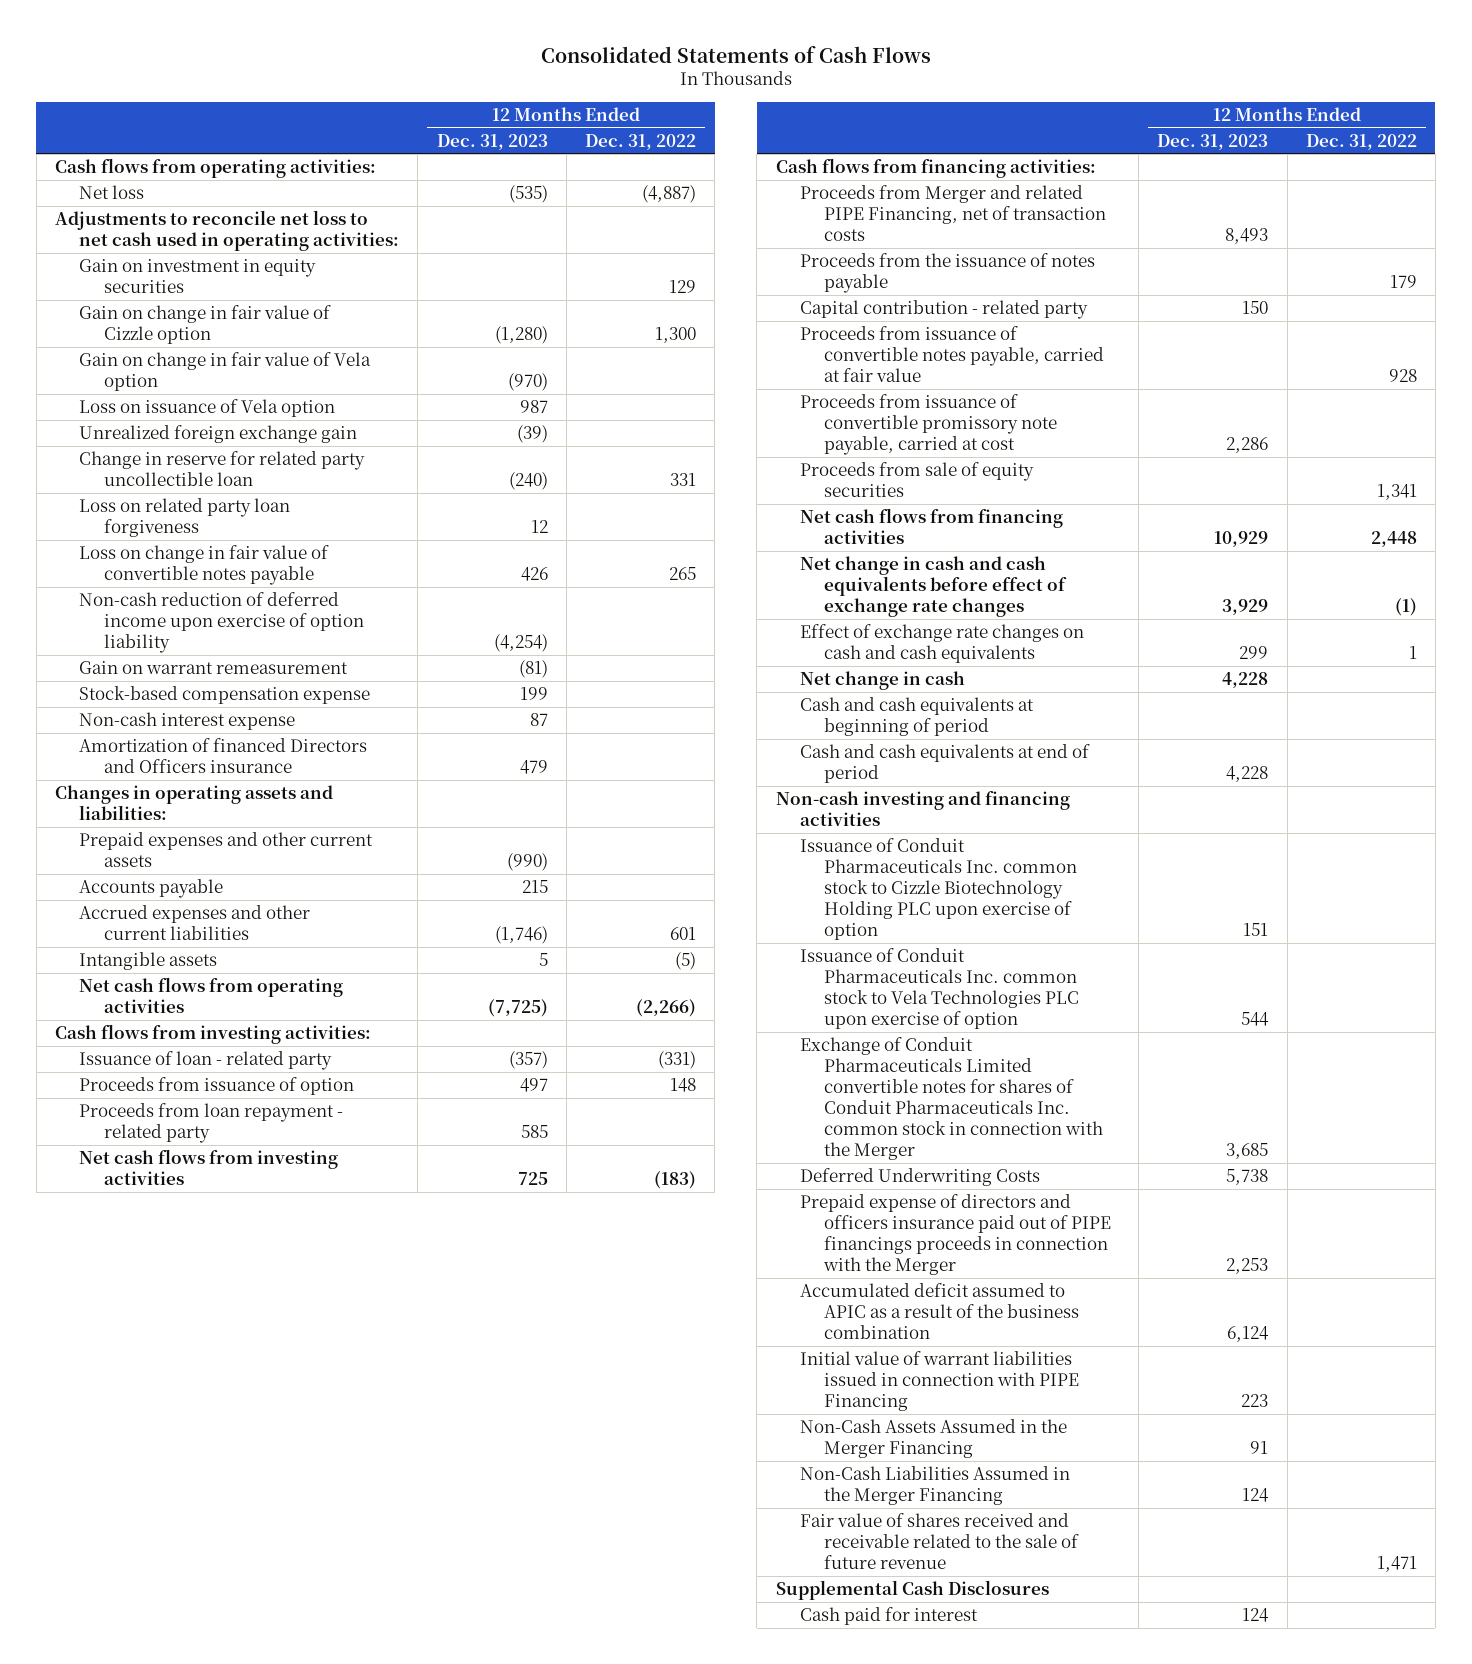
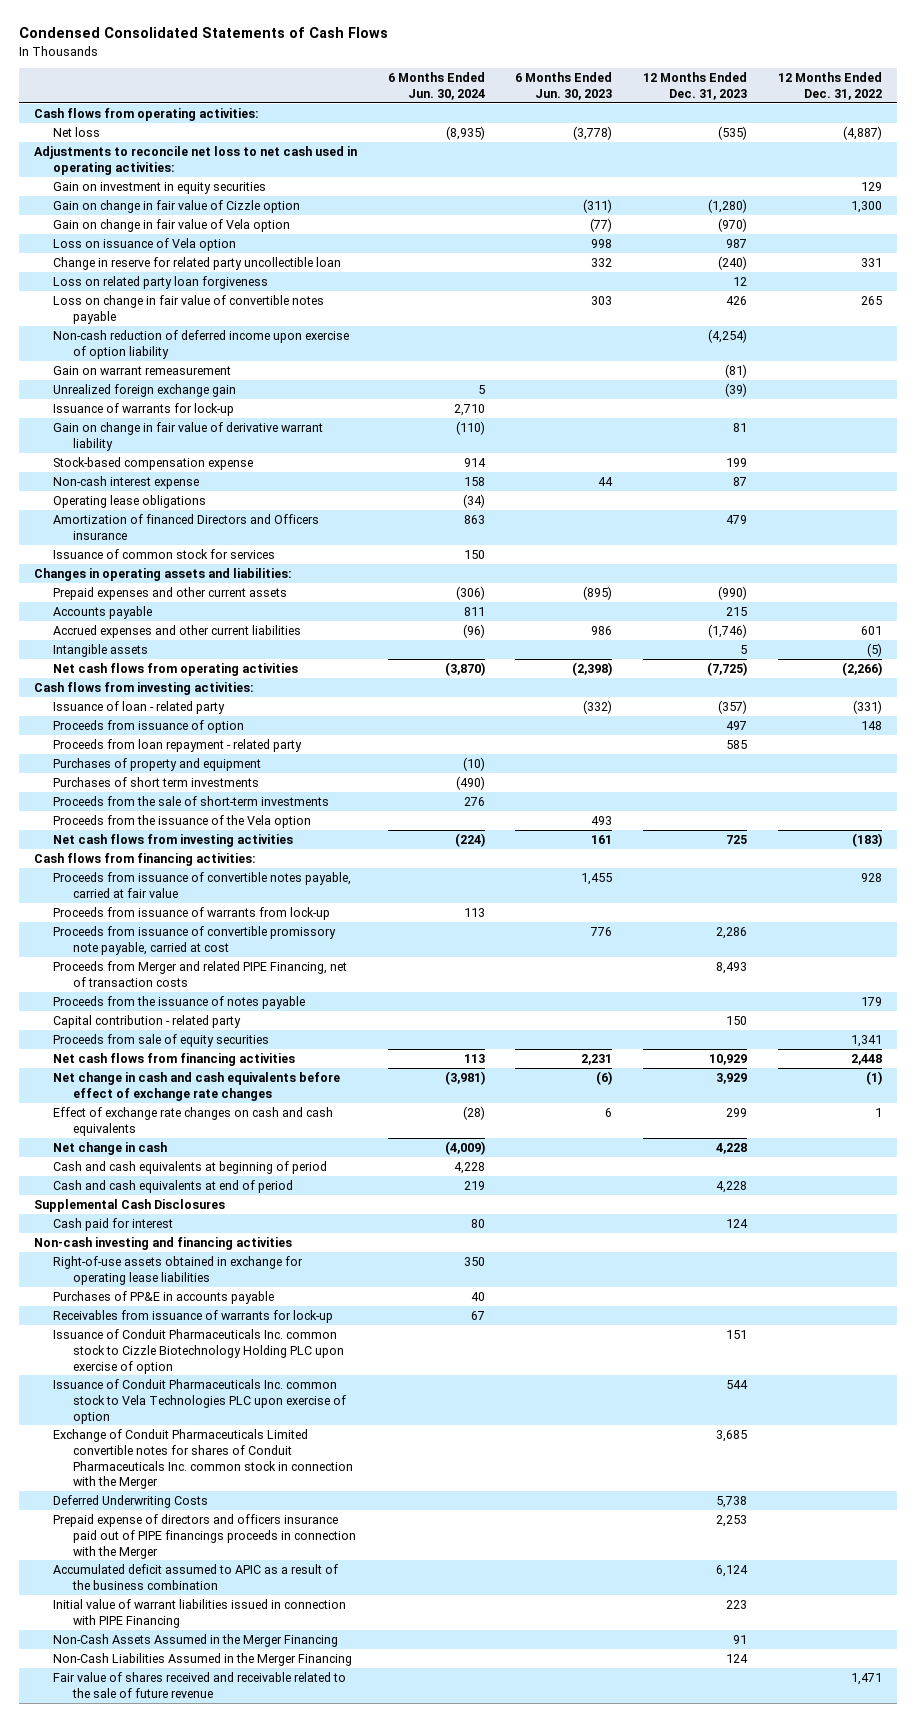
[540,45,931,63] Consolidated Statements of Cash Flows -> [18,27,388,39] Condensed Consolidated Statements of Cash Flows
none -> [387,72,485,100] 6 Months Ended Jun. 30, 2024
none -> [515,72,613,100] 6 Months Ended Jun. 30, 2023
[79,424,358,443] Unrealized foreign exchange gain -> [53,383,237,397] Unrealized foreign exchange gain
none -> [53,402,235,416] Issuance of warrants for lock-up
none -> [53,421,324,451] Gain on change in fair value of derivative warrant liability
none -> [53,494,207,508] Operating lease obligations
none -> [53,548,276,559] Issuance of common stock for services
none -> [53,757,262,771] Purchases of property and equipment
none -> [53,776,260,787] Purchases of short term investments
none -> [53,795,330,806] Proceeds from the sale of short-term investments
none -> [53,814,312,828] Proceeds from the issuance of the Vela option
[799,325,1105,382] Proceeds from issuance of convertible notes payable, carried at fair value -> [53,871,352,898] Proceeds from issuance of convertible notes payable, carried at fair value
none -> [53,906,331,920] Proceeds from issuance of warrants from lock-up
[799,393,1058,455] Proceeds from issuance of convertible promissory note payable, carried at cost -> [53,925,337,955] Proceeds from issuance of convertible promissory note payable, carried at cost
[775,1579,1049,1600] Supplemental Cash Disclosures -> [34,1198,226,1212] Supplemental Cash Disclosures
[799,1606,978,1625] Cash paid for interest -> [53,1217,174,1231] Cash paid for interest
none -> [53,1255,304,1285] Right-of-use assets obtained in exchange for operating lease liabilities
none -> [53,1290,275,1304] Purchases of PP&E in accounts payable
none -> [53,1309,334,1323] Receivables from issuance of warrants for lock-up

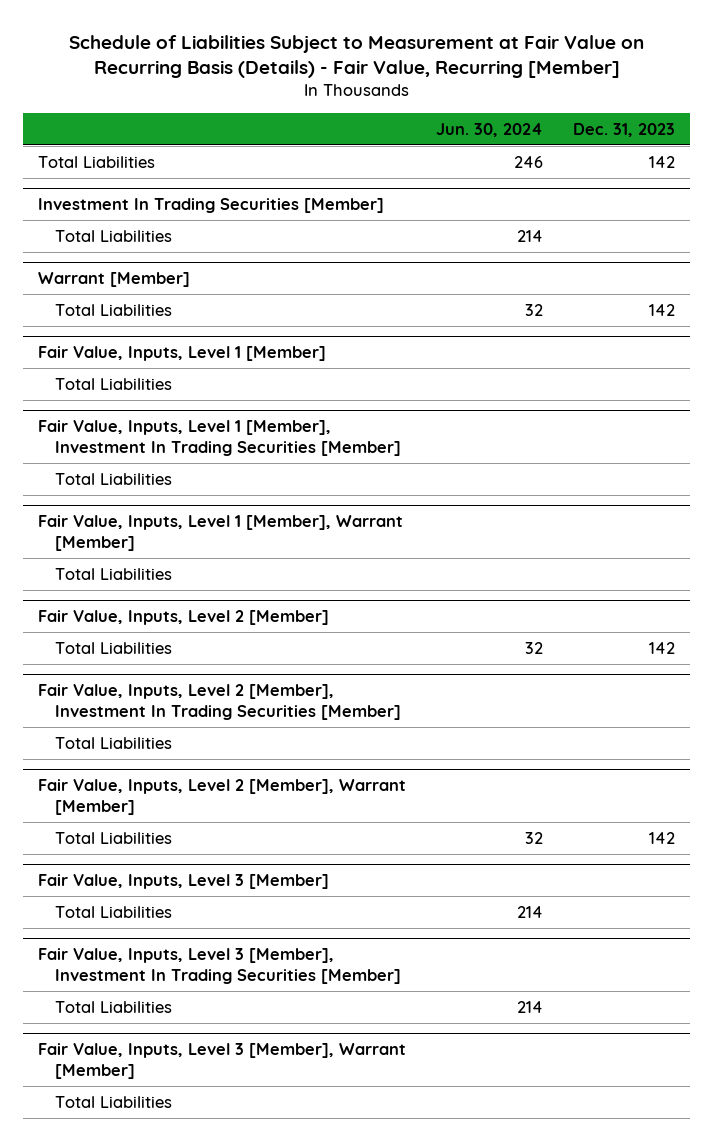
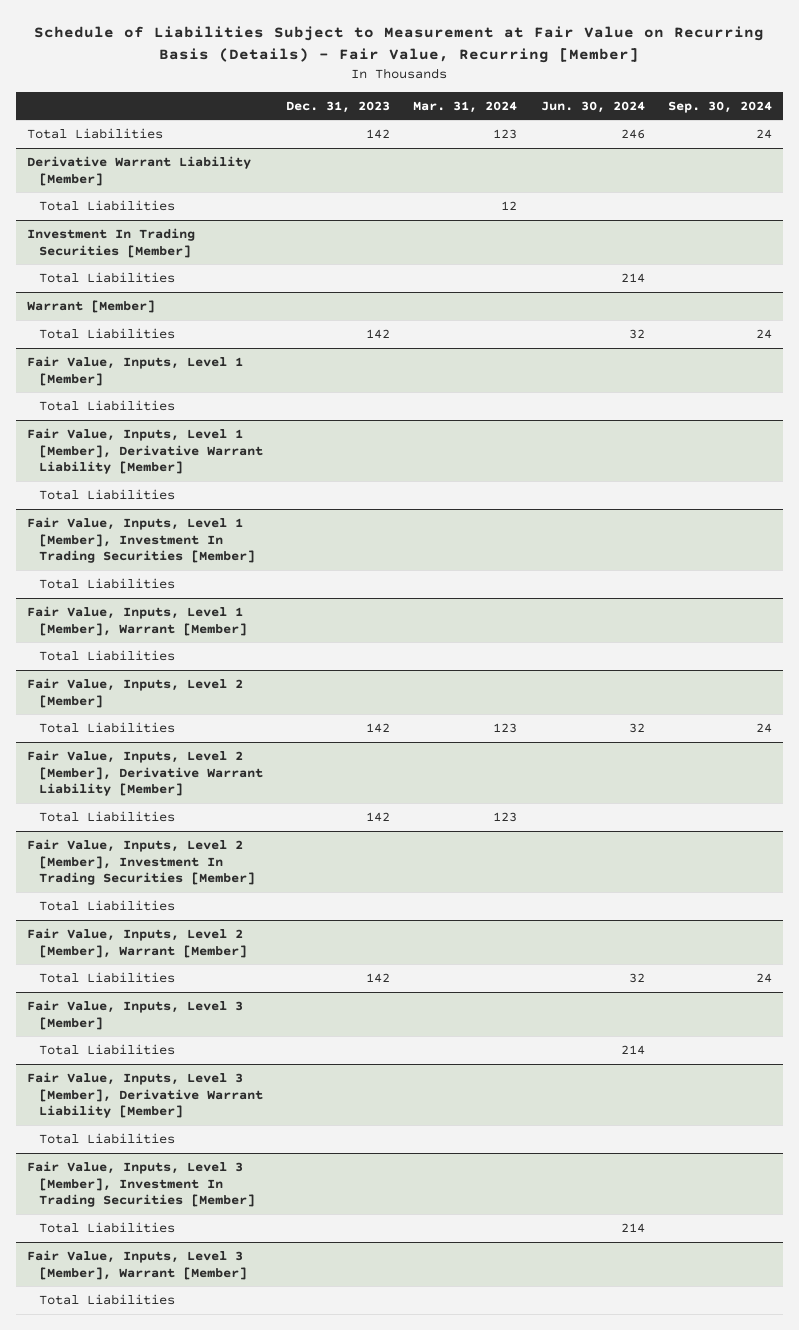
none -> [413,100,518,113] Mar. 31, 2024
none -> [667,100,772,113] Sep. 30, 2024
none -> [27,155,252,186] Derivative Warrant Liability [Member]
none -> [39,199,176,211] Total Liabilities
none -> [27,427,264,475] Fair Value, Inputs, Level 1 [Member], Derivative Warrant Liability [Member]
none -> [39,488,176,500] Total Liabilities
none -> [27,749,264,797] Fair Value, Inputs, Level 2 [Member], Derivative Warrant Liability [Member]
none -> [39,810,176,822] Total Liabilities
none -> [27,1071,264,1119] Fair Value, Inputs, Level 3 [Member], Derivative Warrant Liability [Member]
none -> [39,1132,176,1144] Total Liabilities

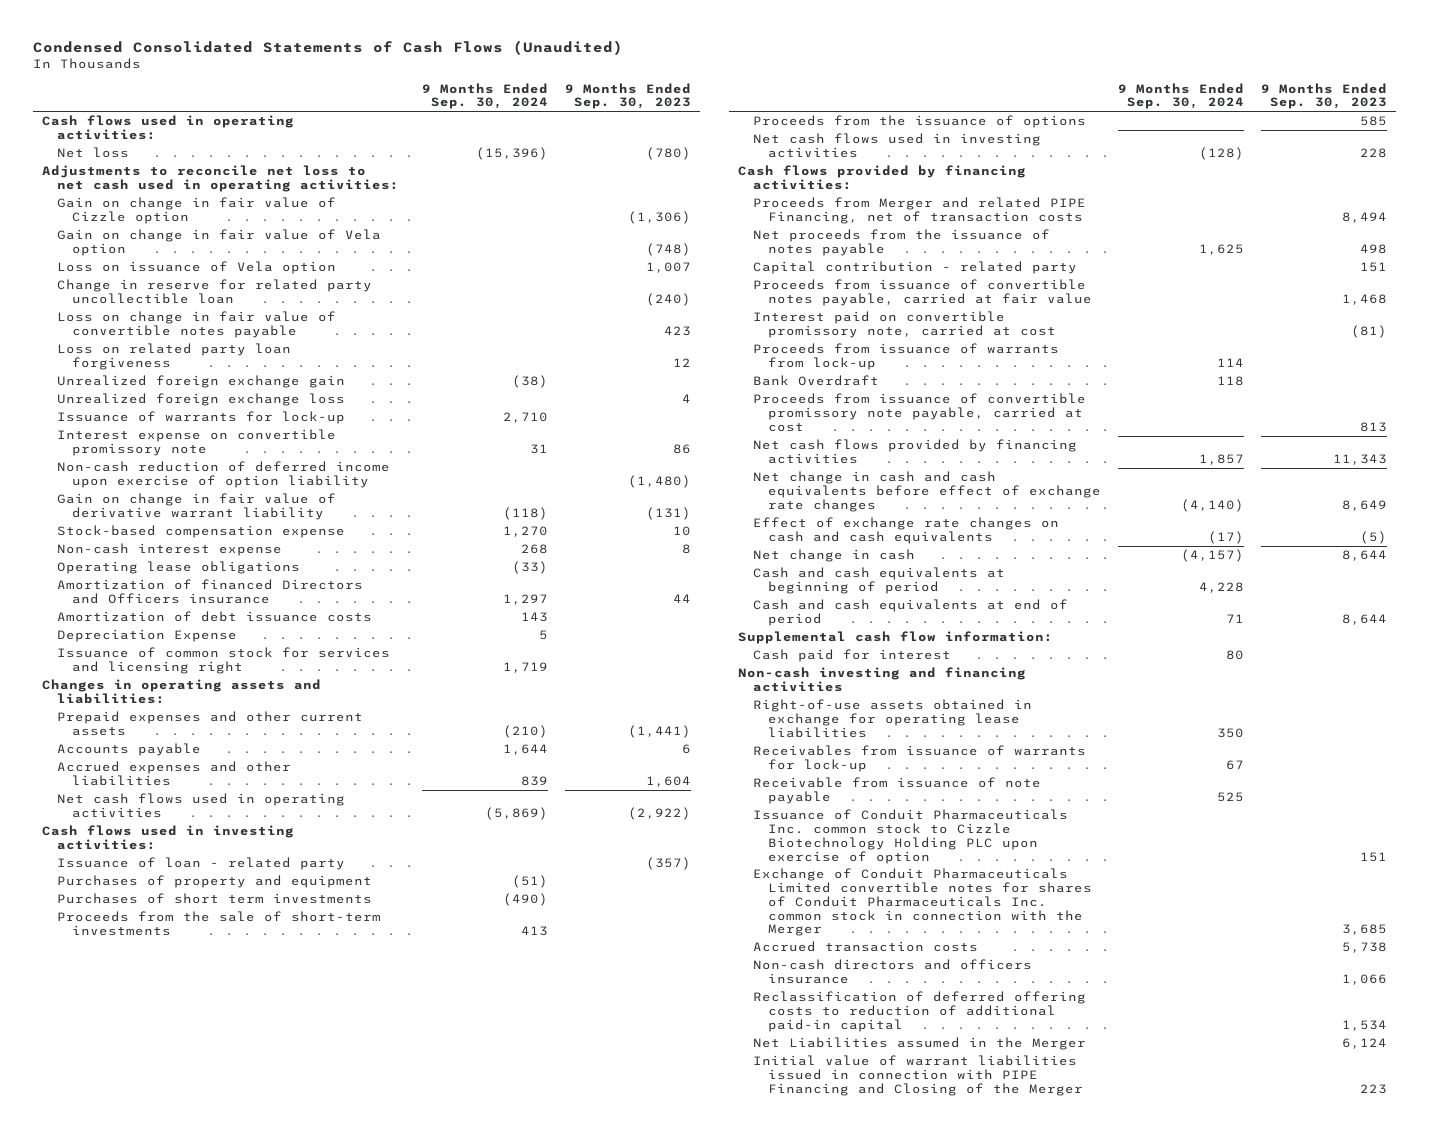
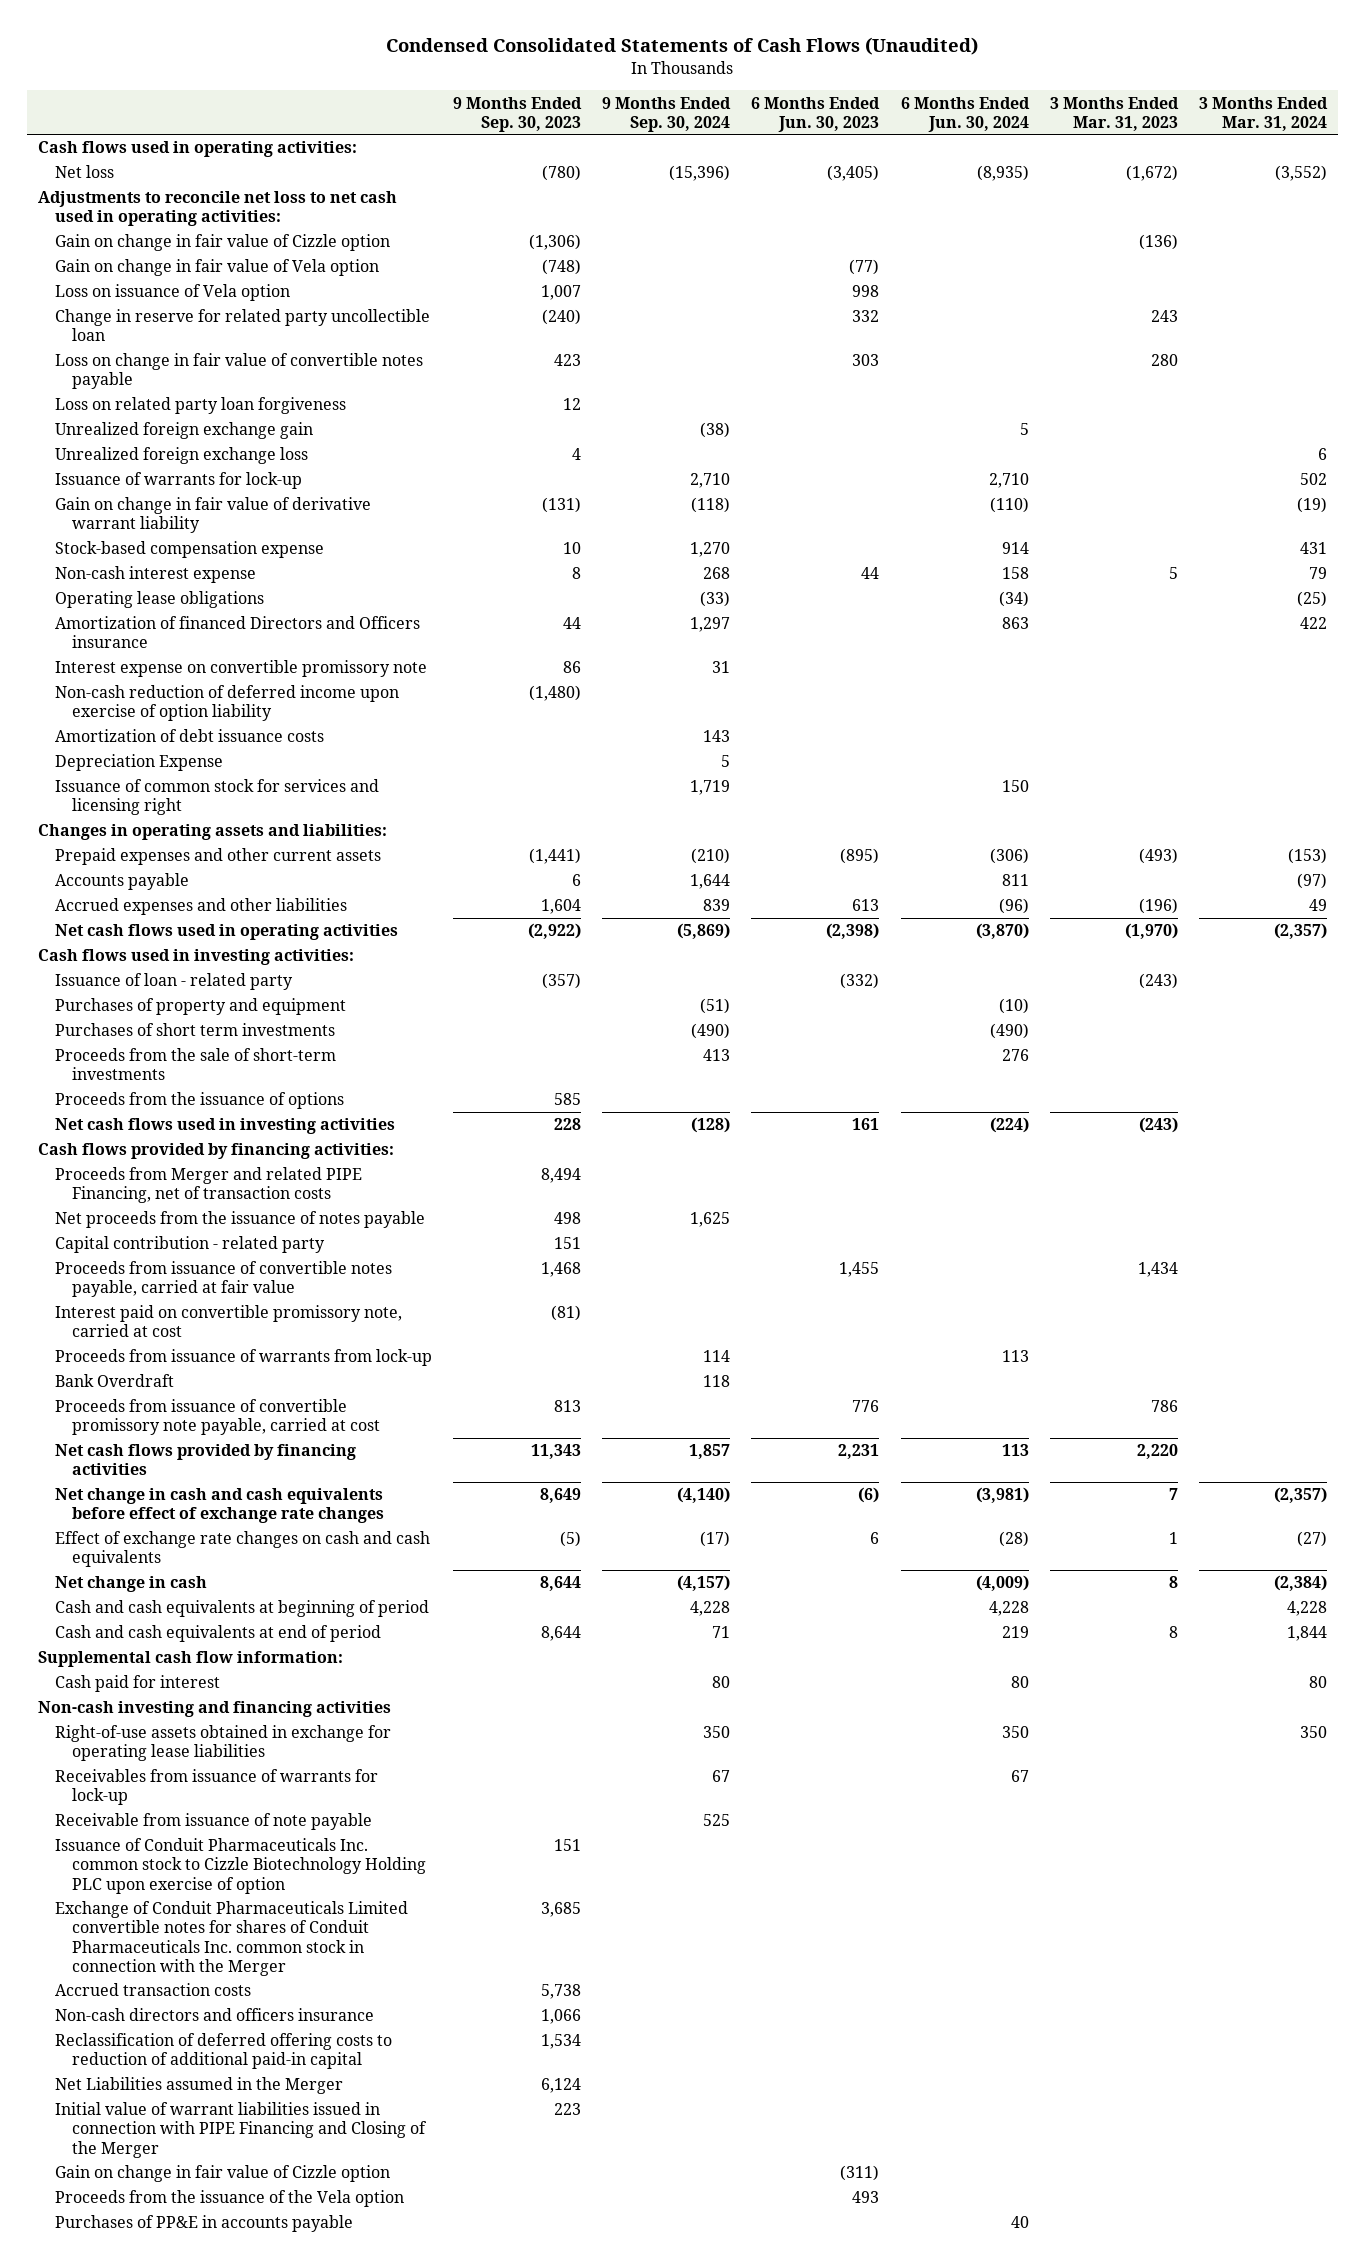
none -> [751,96,881,132] 6 Months Ended Jun. 30, 2023
none -> [900,96,1030,132] 6 Months Ended Jun. 30, 2024
none -> [1049,96,1179,131] 3 Months Ended Mar. 31, 2023
none -> [1198,96,1328,131] 3 Months Ended Mar. 31, 2024
[57,429,337,456] Interest expense on convertible promissory note -> [54,660,427,678] Interest expense on convertible promissory note
[57,461,391,488] Non-cash reduction of deferred income upon exercise of option liability -> [54,685,399,722] Non-cash reduction of deferred income upon exercise of option liability
none -> [54,2165,390,2183] Gain on change in fair value of Cizzle option
none -> [54,2190,404,2208] Proceeds from the issuance of the Vela option
none -> [54,2215,353,2233] Purchases of PP&E in accounts payable

